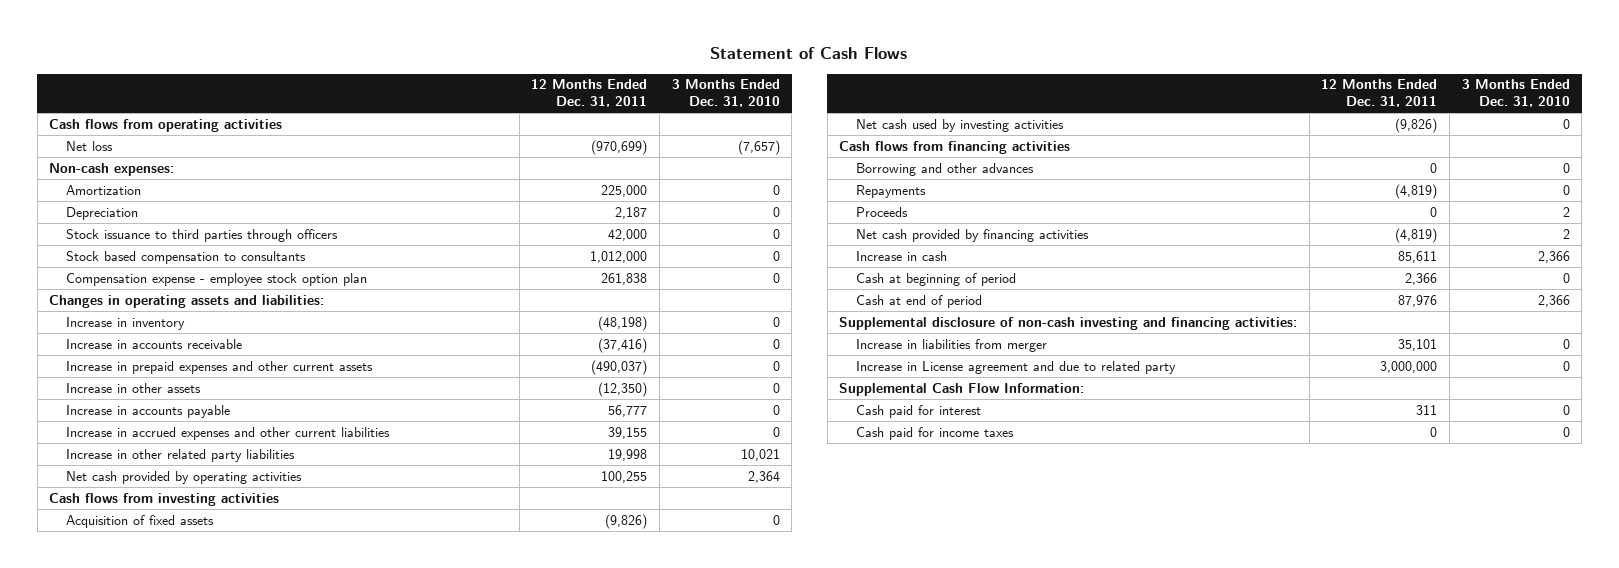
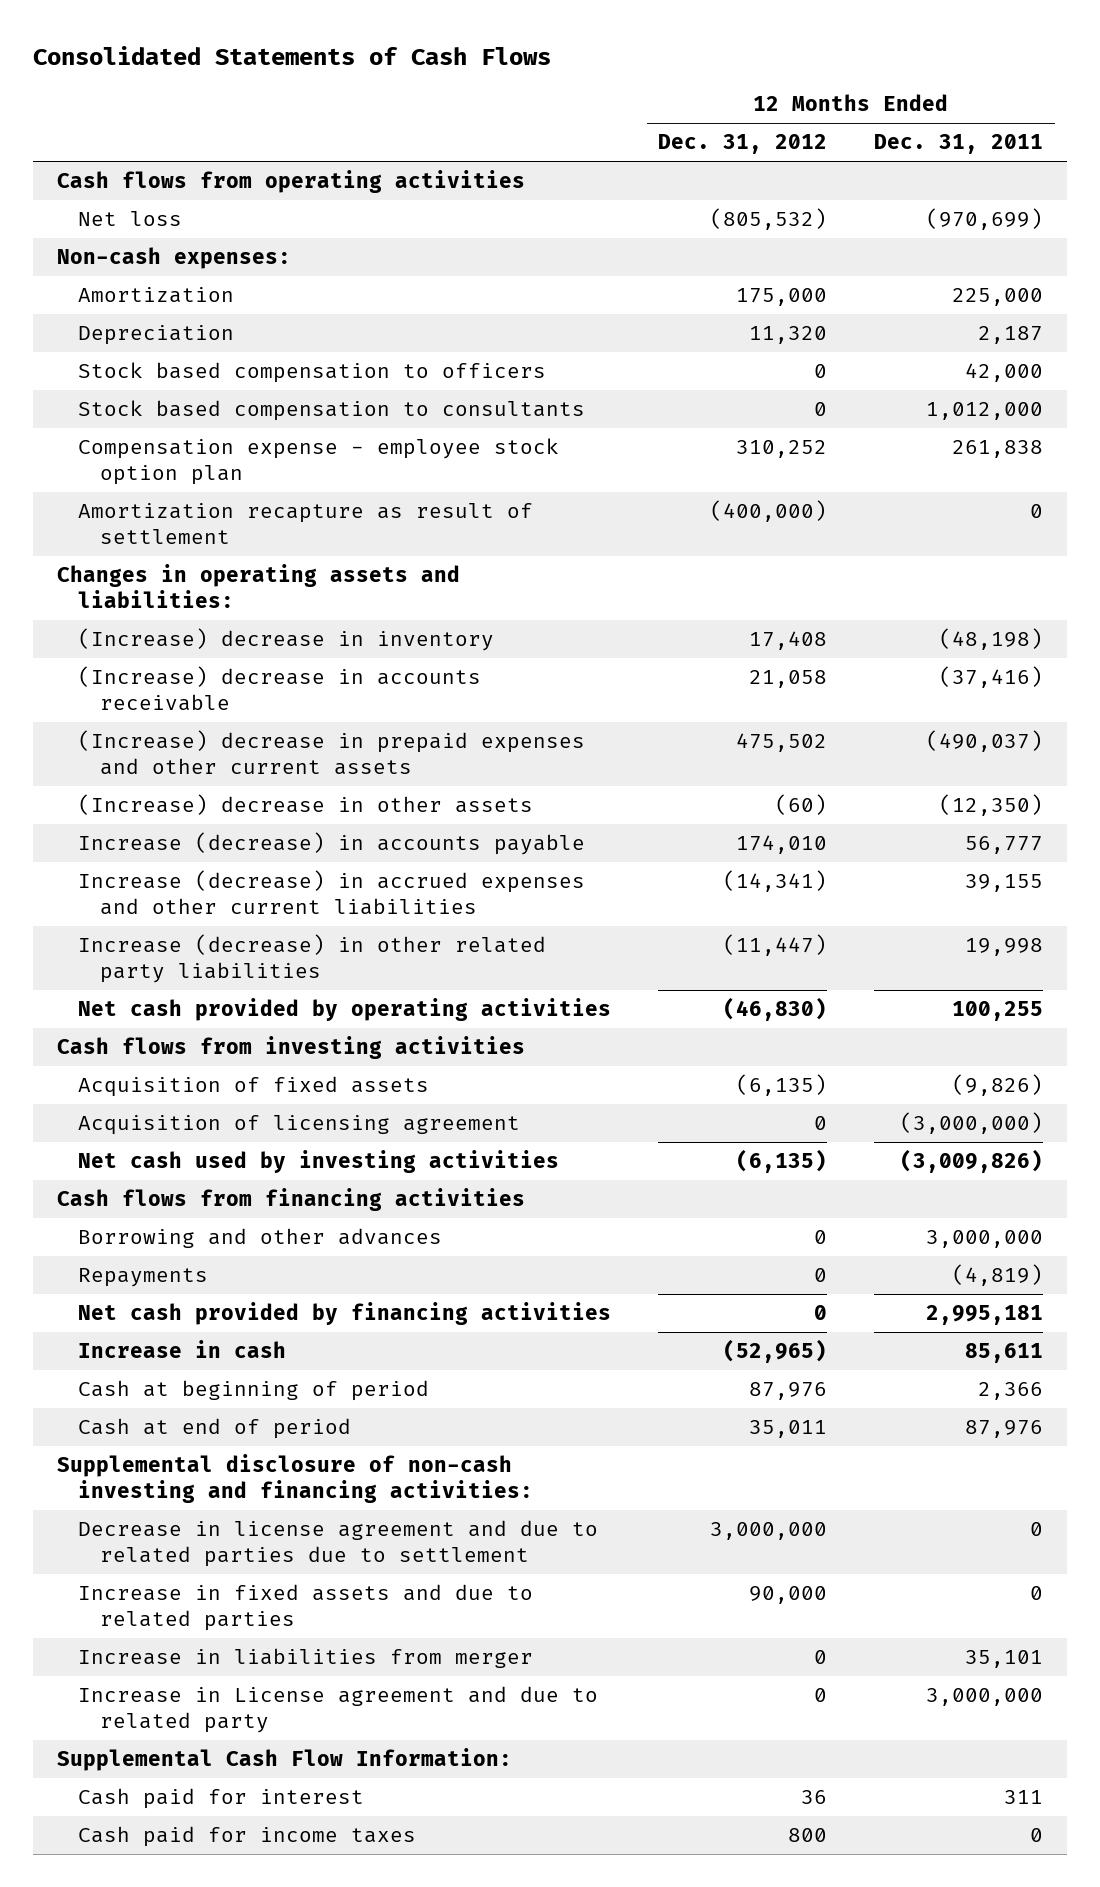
[710,47,908,60] Statement of Cash Flows -> [33,45,552,65] Consolidated Statements of Cash Flows
[671,79,780,108] 3 Months Ended Dec. 31, 2010 -> none
none -> [658,134,828,155] Dec. 31, 2012
[65,228,338,242] Stock issuance to third parties through officers -> none
none -> [78,362,547,384] Stock based compensation to officers
none -> [78,503,534,544] Amortization recapture as result of settlement
[65,316,185,330] Increase in inventory -> [78,628,495,652] (Increase) decrease in inventory
[65,338,242,349] Increase in accounts receivable -> [78,666,482,711] (Increase) decrease in accounts receivable
[65,360,373,374] Increase in prepaid expenses and other current assets -> [78,730,586,775] (Increase) decrease in prepaid expenses and other current assets
[65,382,201,393] Increase in other assets -> [78,794,534,816] (Increase) decrease in other assets
[65,404,230,418] Increase in accounts payable -> [78,832,586,856] Increase (decrease) in accounts payable
[65,426,390,440] Increase in accrued expenses and other current liabilities -> [78,870,586,915] Increase (decrease) in accrued expenses and other current liabilities
[65,448,295,462] Increase in other related party liabilities -> [78,934,547,983] Increase (decrease) in other related party liabilities
none -> [78,1115,521,1136] Acquisition of licensing agreement
[1395,117,1438,133] (9,826) -> [900,1149,1044,1174] (3,009,826)
[1430,162,1438,173] 0 -> [926,1230,1044,1249] 3,000,000
[855,206,908,217] Proceeds -> none
[1395,227,1438,243] (4,819) -> [926,1305,1044,1326] 2,995,181
none -> [78,1520,599,1567] Decrease in license agreement and due to related parties due to settlement
none -> [78,1584,534,1631] Increase in fixed assets and due to related parties

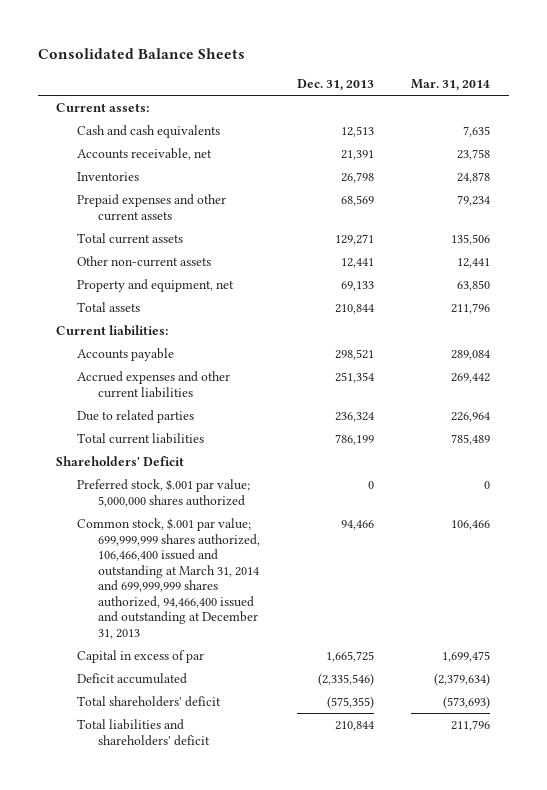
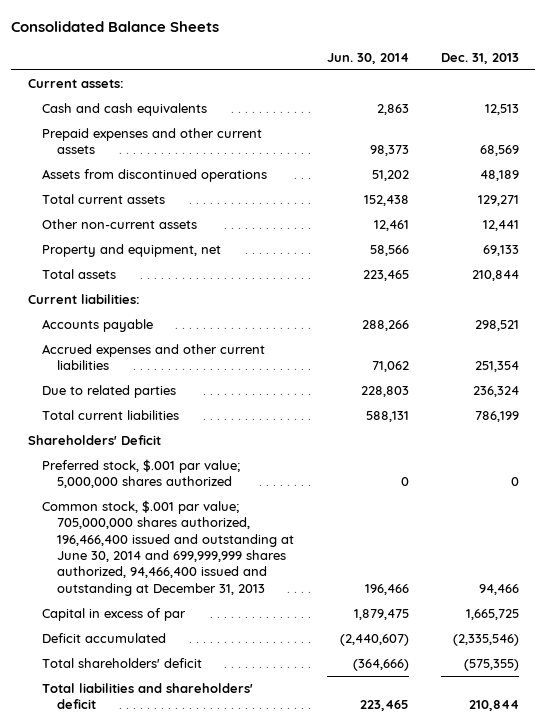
[411,78,491,91] Mar. 31, 2014 -> none
none -> [326,53,409,65] Jun. 30, 2014
[77,147,213,160] Accounts receivable, net -> none
[77,171,140,181] Inventories -> none
none -> [42,169,268,183] Assets from discontinued operations
[77,517,261,640] Common stock, $.001 par value; 699,999,999 shares authorized, 106,466,400 issued and outstanding at March 31, 2014 and 699,999,999 shares authorized, 94,466,400 issued and outstanding at December 31, 2013 -> [42,500,295,596] Common stock, $.001 par value; 705,000,000 shares authorized, 196,466,400 issued and outstanding at June 30, 2014 and 699,999,999 shares authorized, 94,466,400 issued and outstanding at December 31, 2013

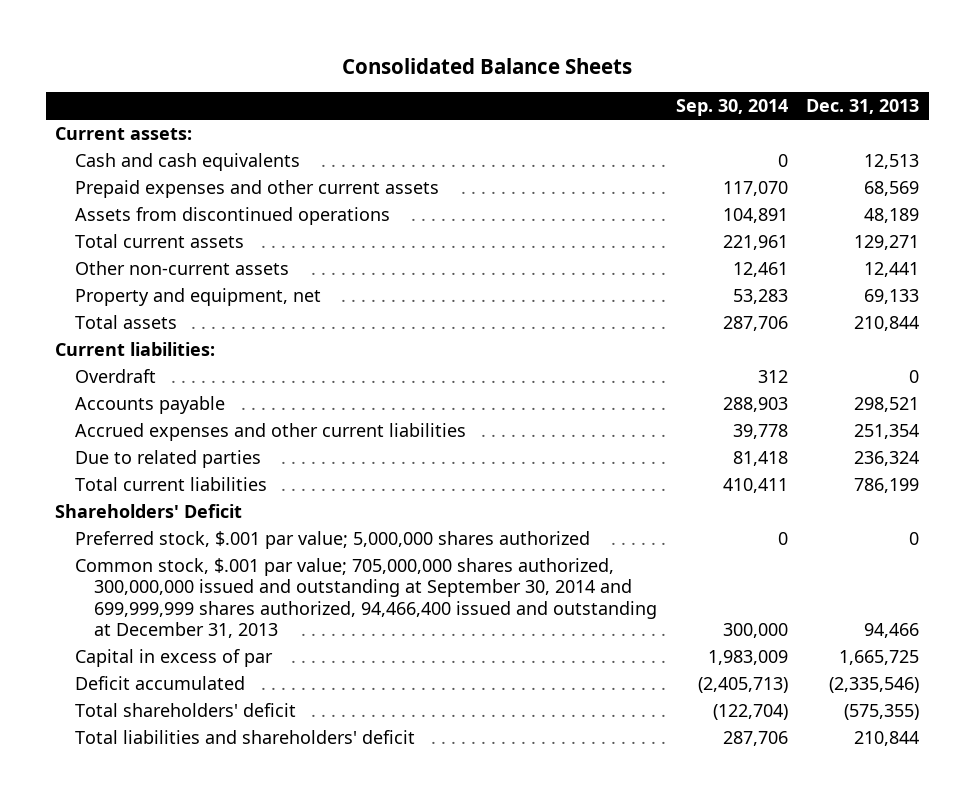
[326,53,409,65] Jun. 30, 2014 -> none
none -> [675,99,788,117] Sep. 30, 2014
none -> [74,369,156,384] Overdraft
[42,500,295,596] Common stock, $.001 par value; 705,000,000 shares authorized, 196,466,400 issued and outstanding at June 30, 2014 and 699,999,999 shares authorized, 94,466,400 issued and outstanding at December 31, 2013 -> [74,558,657,639] Common stock, $.001 par value; 705,000,000 shares authorized, 300,000,000 issued and outstanding at September 30, 2014 and 699,999,999 shares authorized, 94,466,400 issued and outstanding at December 31, 2013

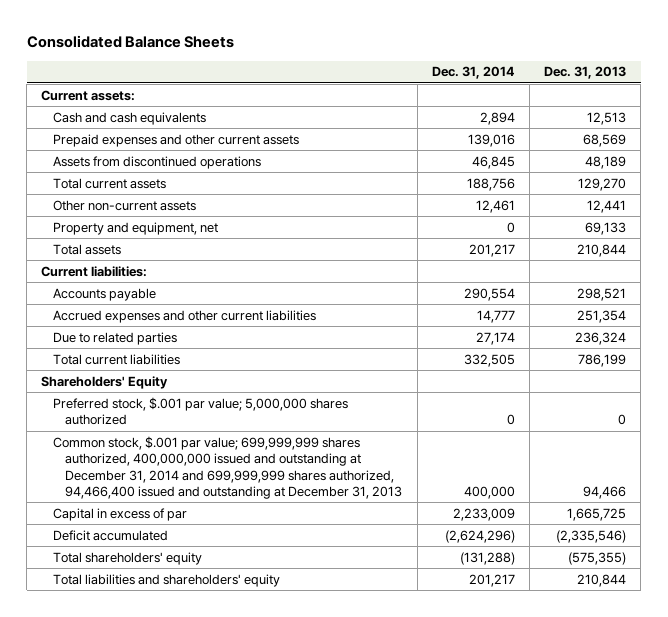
[675,99,788,117] Sep. 30, 2014 -> none
none -> [431,66,515,80] Dec. 31, 2014
[854,235,920,251] 129,271 -> [578,177,627,191] 129,270
[74,369,156,384] Overdraft -> none
[55,504,243,519] Shareholders' Deficit -> [41,375,169,389] Shareholders' Equity
[74,558,657,639] Common stock, $.001 par value; 705,000,000 shares authorized, 300,000,000 issued and outstanding at September 30, 2014 and 699,999,999 shares authorized, 94,466,400 issued and outstanding at December 31, 2013 -> [53,435,403,499] Common stock, $.001 par value; 699,999,999 shares authorized, 400,000,000 issued and outstanding at December 31, 2014 and 699,999,999 shares authorized, 94,466,400 issued and outstanding at December 31, 2013
[74,703,296,718] Total shareholders' deficit -> [53,551,203,565] Total shareholders' equity
[74,730,415,745] Total liabilities and shareholders' deficit -> [53,573,281,587] Total liabilities and shareholders' equity

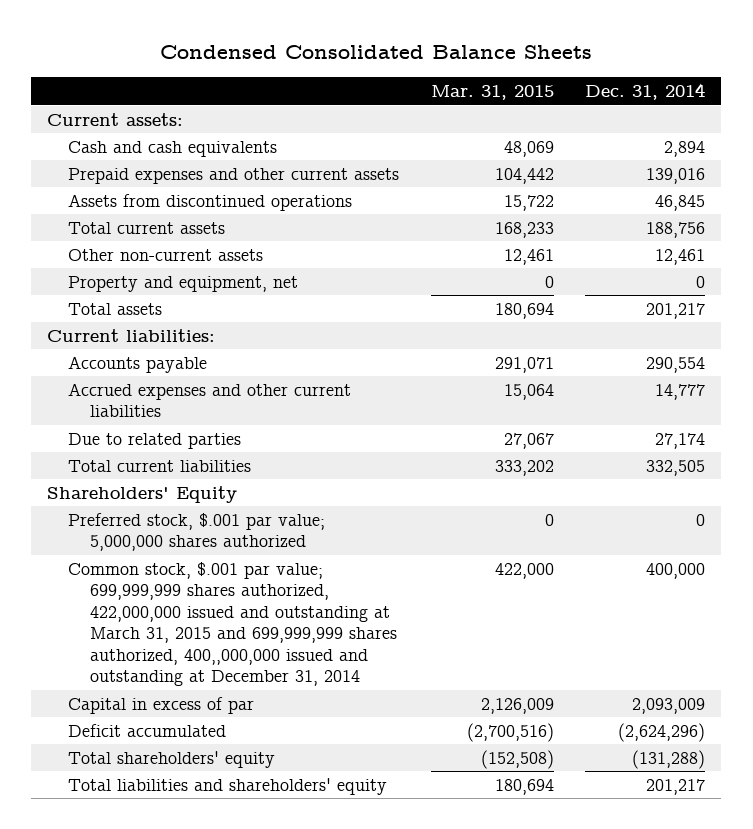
[26,35,234,49] Consolidated Balance Sheets -> [160,45,593,60] Condensed Consolidated Balance Sheets
[544,66,627,80] Dec. 31, 2013 -> none
none -> [430,85,554,101] Mar. 31, 2015
[53,435,403,499] Common stock, $.001 par value; 699,999,999 shares authorized, 400,000,000 issued and outstanding at December 31, 2014 and 699,999,999 shares authorized, 94,466,400 issued and outstanding at December 31, 2013 -> [68,561,397,687] Common stock, $.001 par value; 699,999,999 shares authorized, 422,000,000 issued and outstanding at March 31, 2015 and 699,999,999 shares authorized, 400,,000,000 issued and outstanding at December 31, 2014
[452,507,515,521] 2,233,009 -> [632,697,706,714] 2,093,009

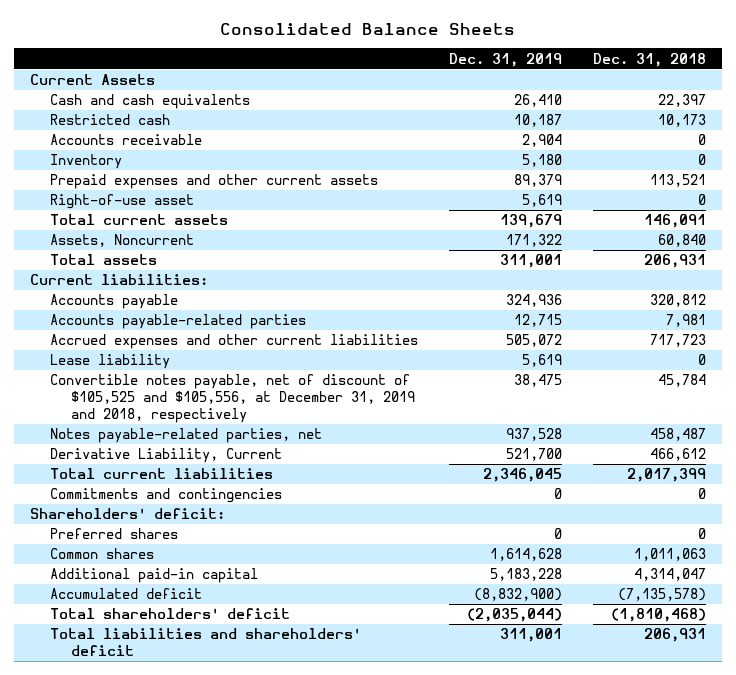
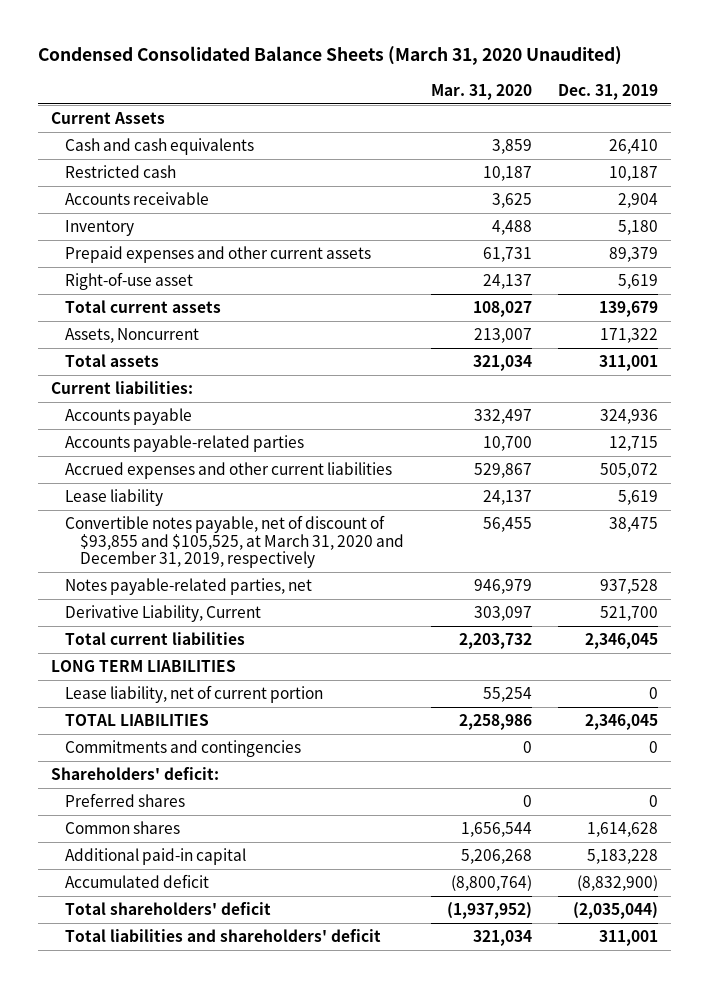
[220,23,516,36] Consolidated Balance Sheets -> [37,46,622,66] Condensed Consolidated Balance Sheets (March 31, 2020 Unaudited)
[593,52,707,67] Dec. 31, 2018 -> none
none -> [430,83,532,100] Mar. 31, 2020
[50,374,415,423] Convertible notes payable, net of discount of $105,525 and $105,556, at December 31, 2019 and 2018, respectively -> [65,515,404,569] Convertible notes payable, net of discount of $93,855 and $105,525, at March 31, 2020 and December 31, 2019, respectively
none -> [50,660,236,673] LONG TERM LIABILITIES
none -> [65,685,324,704] Lease liability, net of current portion
none -> [65,714,210,727] TOTAL LIABILITIES

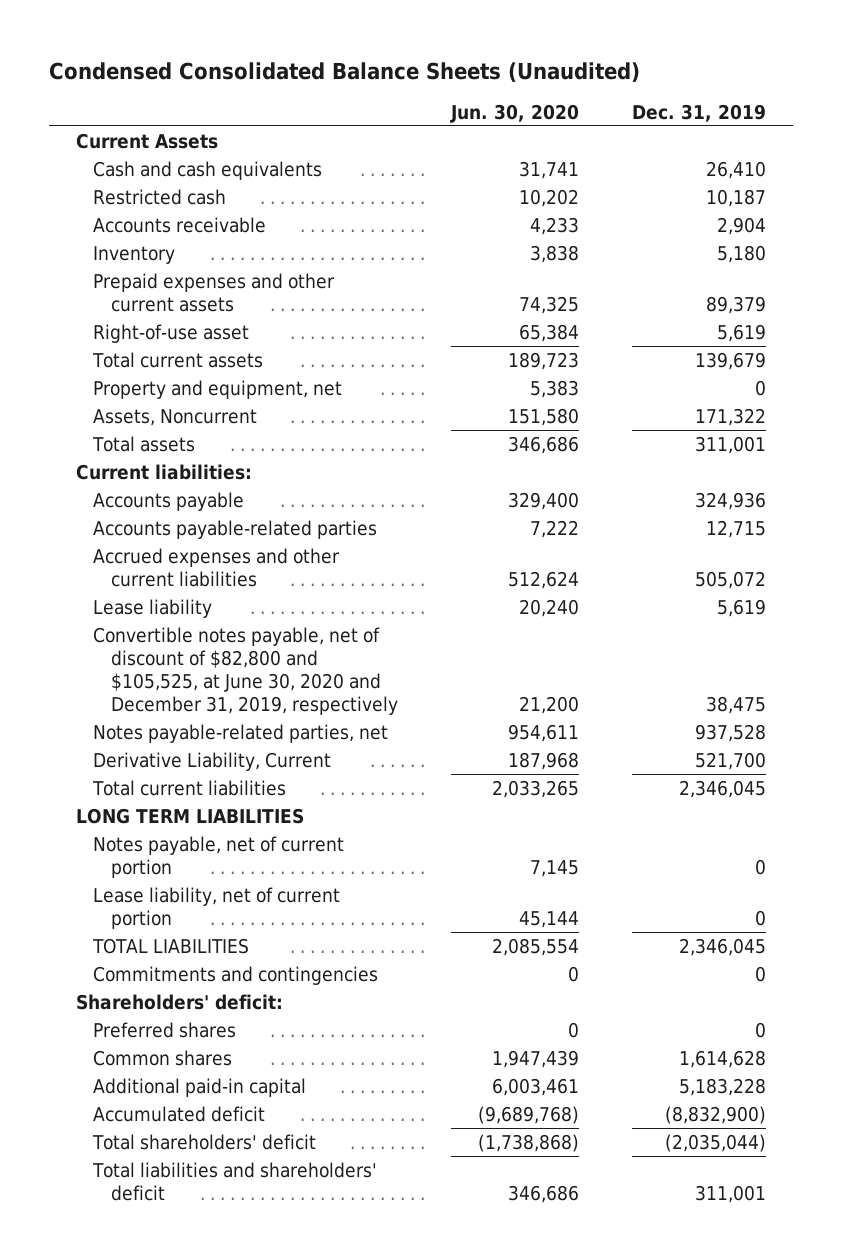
[37,46,622,66] Condensed Consolidated Balance Sheets (March 31, 2020 Unaudited) -> [48,61,640,82] Condensed Consolidated Balance Sheets (Unaudited)
[430,83,532,100] Mar. 31, 2020 -> none
none -> [450,103,580,123] Jun. 30, 2020
none -> [93,379,343,399] Property and equipment, net
[65,515,404,569] Convertible notes payable, net of discount of $93,855 and $105,525, at March 31, 2020 and December 31, 2019, respectively -> [93,626,398,715] Convertible notes payable, net of discount of $82,800 and $105,525, at June 30, 2020 and December 31, 2019, respectively
none -> [93,835,345,878] Notes payable, net of current portion

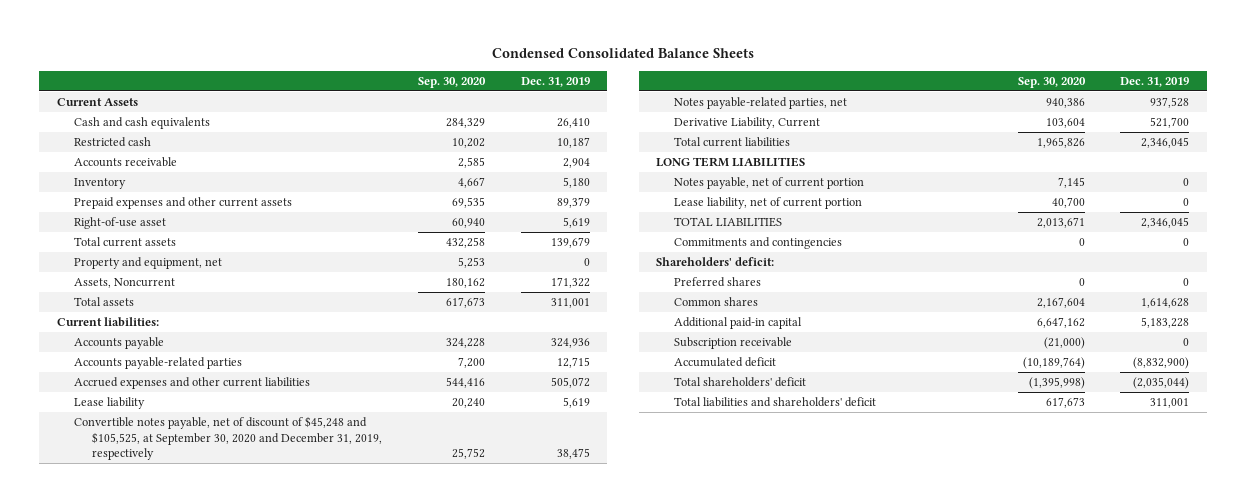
[48,61,640,82] Condensed Consolidated Balance Sheets (Unaudited) -> [491,48,754,59] Condensed Consolidated Balance Sheets
[450,103,580,123] Jun. 30, 2020 -> none
none -> [417,76,486,88] Sep. 30, 2020
[93,626,398,715] Convertible notes payable, net of discount of $82,800 and $105,525, at June 30, 2020 and December 31, 2019, respectively -> [74,415,383,461] Convertible notes payable, net of discount of $45,248 and $105,525, at September 30, 2020 and December 31, 2019, respectively
none -> [674,336,793,349] Subscription receivable

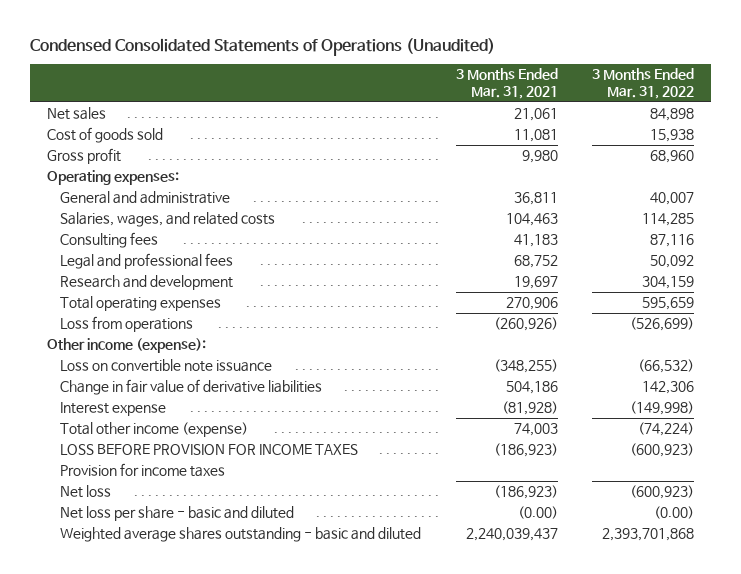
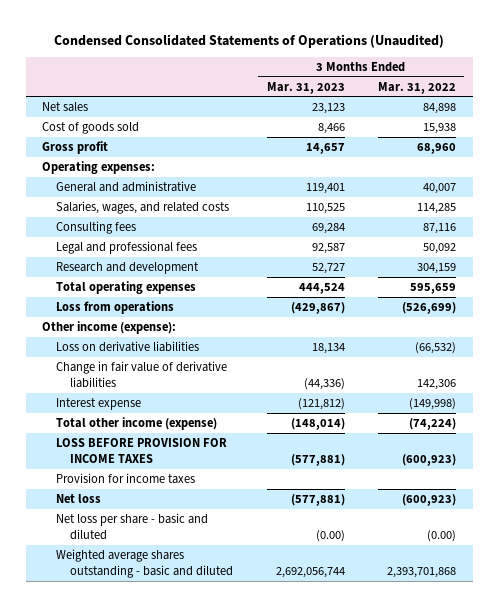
[455,68,558,99] 3 Months Ended Mar. 31, 2021 -> none
none -> [266,81,345,94] Mar. 31, 2023
[60,359,273,373] Loss on convertible note issuance -> [56,340,200,352] Loss on derivative liabilities

